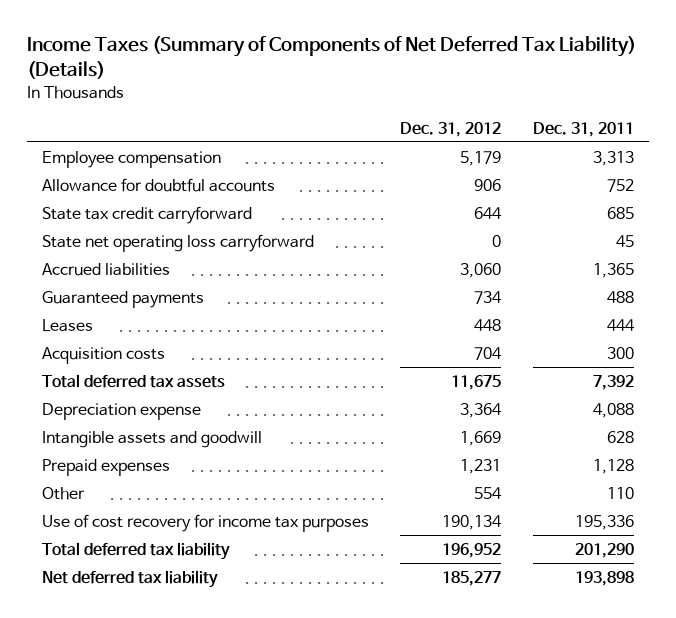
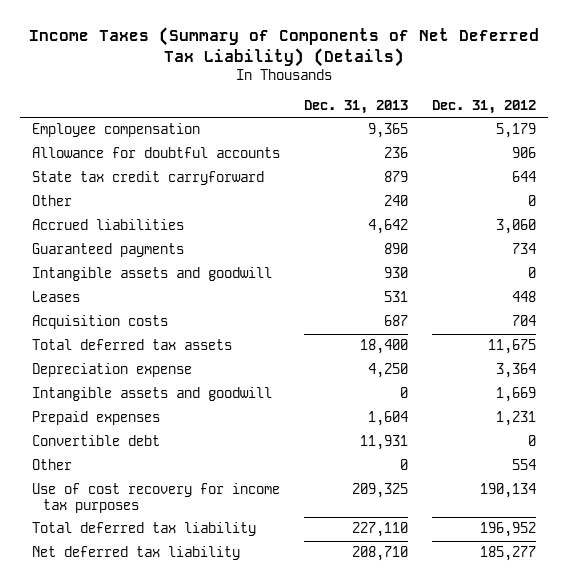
[532,121,634,137] Dec. 31, 2011 -> none
none -> [303,99,408,114] Dec. 31, 2013
[42,233,315,252] State net operating loss carryforward -> none
none -> [31,195,72,207] Other
none -> [31,267,272,282] Intangible assets and goodwill
none -> [31,435,160,447] Convertible debt

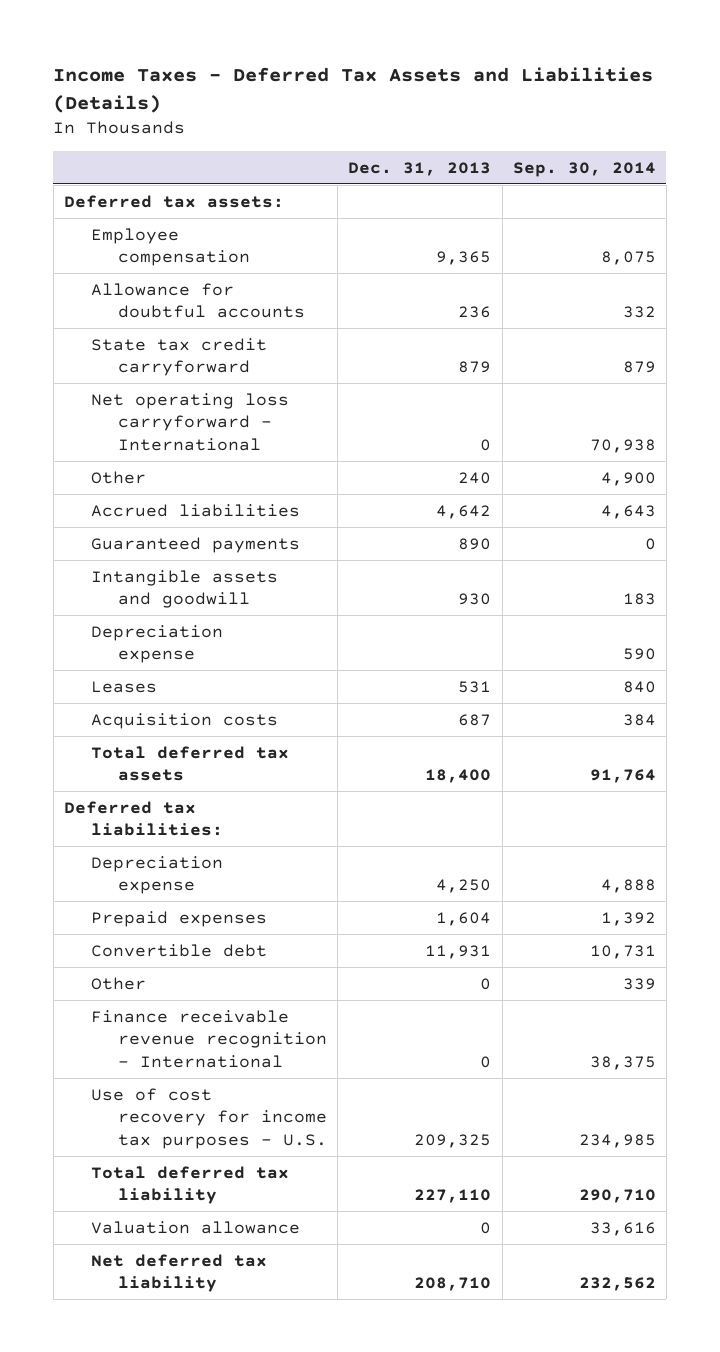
[28,26,539,67] Income Taxes (Summary of Components of Net Deferred Tax Liability) (Details) -> [53,67,654,113] Income Taxes - Deferred Tax Assets and Liabilities (Details)
[431,99,536,114] Dec. 31, 2012 -> none
none -> [512,161,656,177] Sep. 30, 2014
none -> [64,194,285,208] Deferred tax assets:
none -> [91,392,290,451] Net operating loss carryforward - International
none -> [91,624,224,664] Depreciation expense
none -> [64,800,224,837] Deferred tax liabilities:
[31,387,272,402] Intangible assets and goodwill -> none
none -> [91,1009,328,1068] Finance receivable revenue recognition - International
[31,483,280,514] Use of cost recovery for income tax purposes -> [91,1087,328,1149] Use of cost recovery for income tax purposes - U.S.
none -> [91,1220,301,1234] Valuation allowance

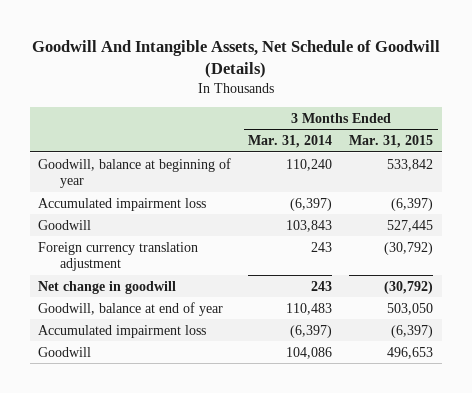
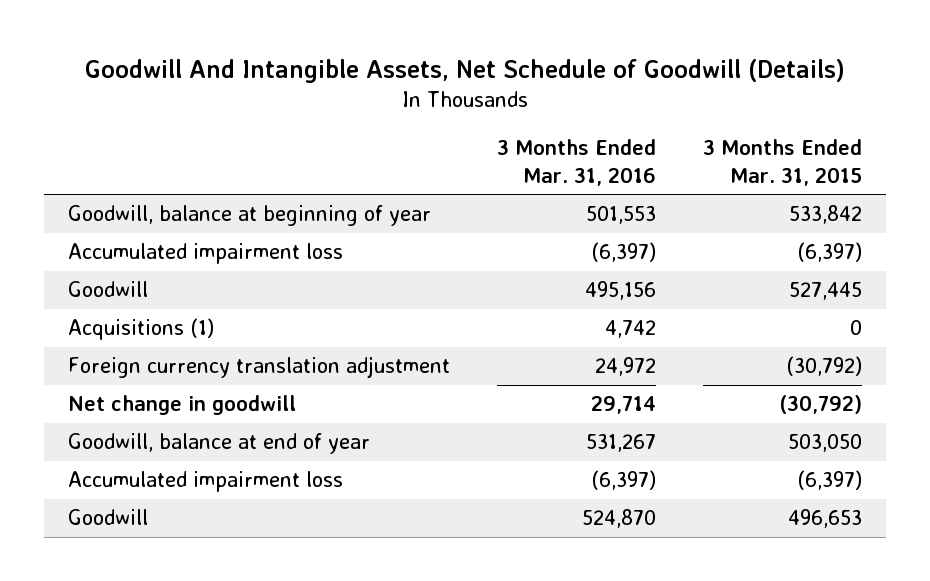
[248,135,333,149] Mar. 31, 2014 -> none
none -> [496,139,656,186] 3 Months Ended Mar. 31, 2016
none -> [67,318,214,341] Acquisitions (1)

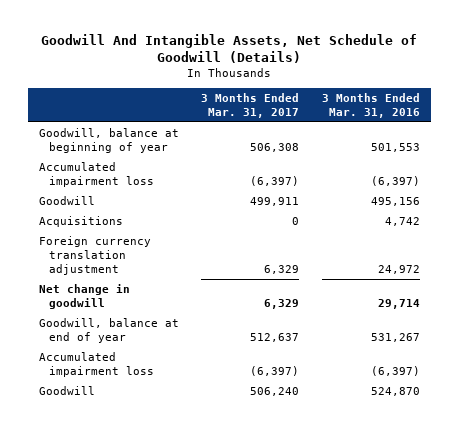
[703,139,863,186] 3 Months Ended Mar. 31, 2015 -> none
none -> [201,92,300,118] 3 Months Ended Mar. 31, 2017
[67,318,214,341] Acquisitions (1) -> [38,215,123,227] Acquisitions

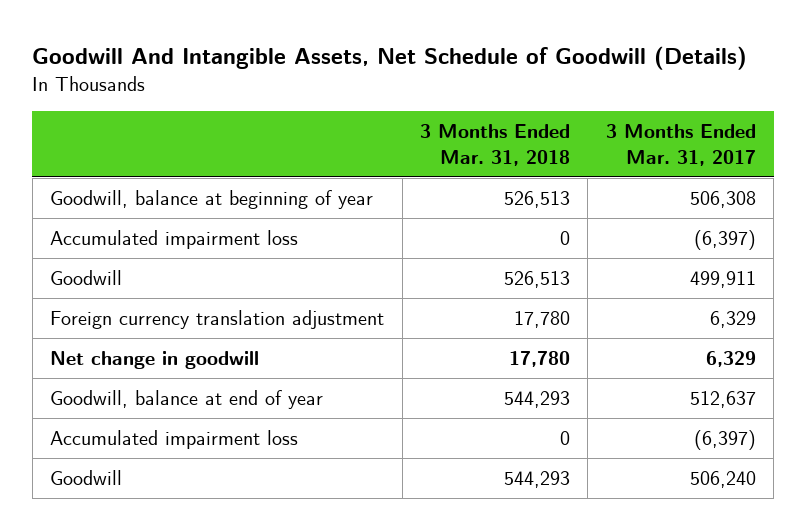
[321,92,420,118] 3 Months Ended Mar. 31, 2016 -> none
none -> [420,124,571,166] 3 Months Ended Mar. 31, 2018
[38,215,123,227] Acquisitions -> none

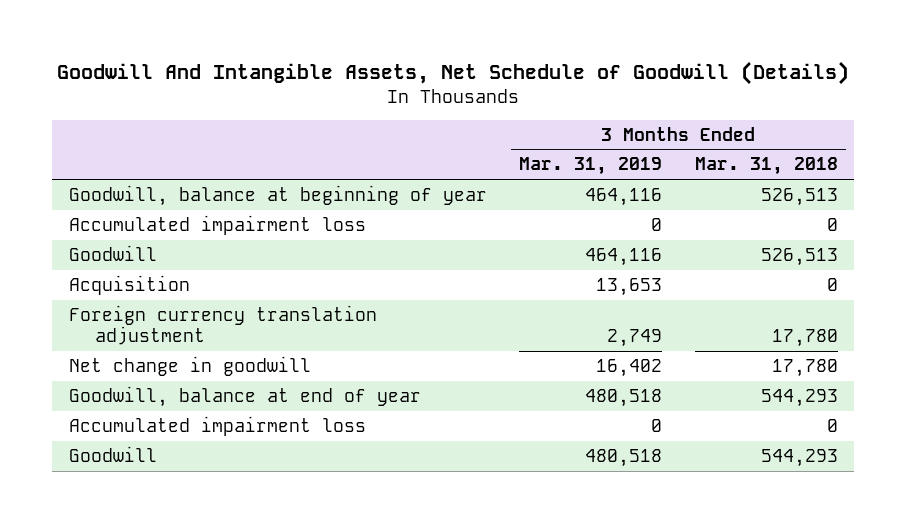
[605,124,756,166] 3 Months Ended Mar. 31, 2017 -> none
none -> [519,157,663,176] Mar. 31, 2019
none -> [68,274,190,295] Acquisition

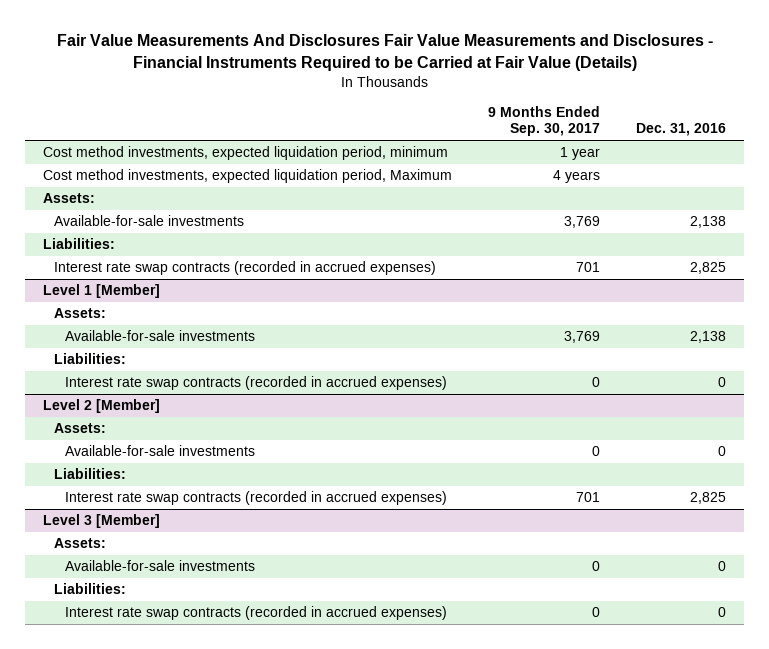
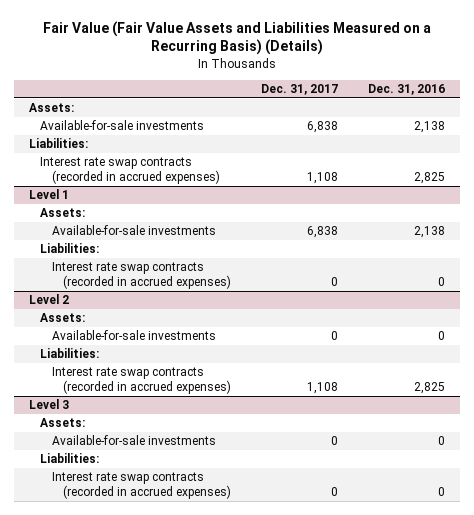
[56,34,713,71] Fair Value Measurements And Disclosures Fair Value Measurements and Disclosures - Financial Instruments Required to be Carried at Fair Value (Details) -> [42,20,431,56] Fair Value (Fair Value Assets and Liabilities Measured on a Recurring Basis) (Details)
[488,105,601,137] 9 Months Ended Sep. 30, 2017 -> none
none -> [260,83,338,95] Dec. 31, 2017
[42,146,448,161] Cost method investments, expected liquidation period, minimum -> none
[42,169,452,184] Cost method investments, expected liquidation period, Maximum -> none
[42,284,160,299] Level 1 [Member] -> [28,189,69,200] Level 1
[42,399,160,414] Level 2 [Member] -> [28,294,69,305] Level 2
[42,514,160,529] Level 3 [Member] -> [28,399,69,410] Level 3

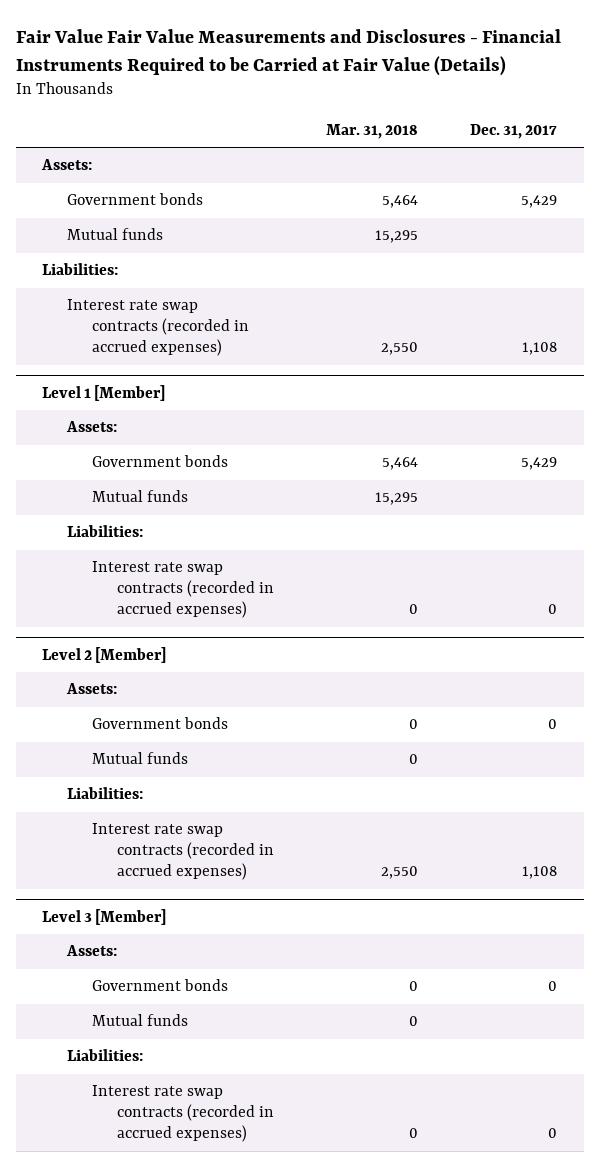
[42,20,431,56] Fair Value (Fair Value Assets and Liabilities Measured on a Recurring Basis) (Details) -> [15,29,561,76] Fair Value Fair Value Measurements and Disclosures - Financial Instruments Required to be Carried at Fair Value (Details)
[367,83,445,95] Dec. 31, 2016 -> none
none -> [326,123,419,139] Mar. 31, 2018
[40,120,205,131] Available-for-sale investments -> none
none -> [66,193,203,206] Government bonds
none -> [66,228,163,241] Mutual funds
[28,189,69,200] Level 1 -> [41,384,165,401] Level 1 [Member]
[51,225,216,236] Available-for-sale investments -> none
none -> [92,455,229,468] Government bonds
none -> [92,490,189,503] Mutual funds
[28,294,69,305] Level 2 -> [41,646,166,663] Level 2 [Member]
[51,330,216,341] Available-for-sale investments -> [92,717,229,730] Government bonds
none -> [92,752,189,765] Mutual funds
[28,399,69,410] Level 3 -> [41,908,166,925] Level 3 [Member]
[51,435,216,446] Available-for-sale investments -> [92,979,229,992] Government bonds
none -> [92,1014,189,1027] Mutual funds

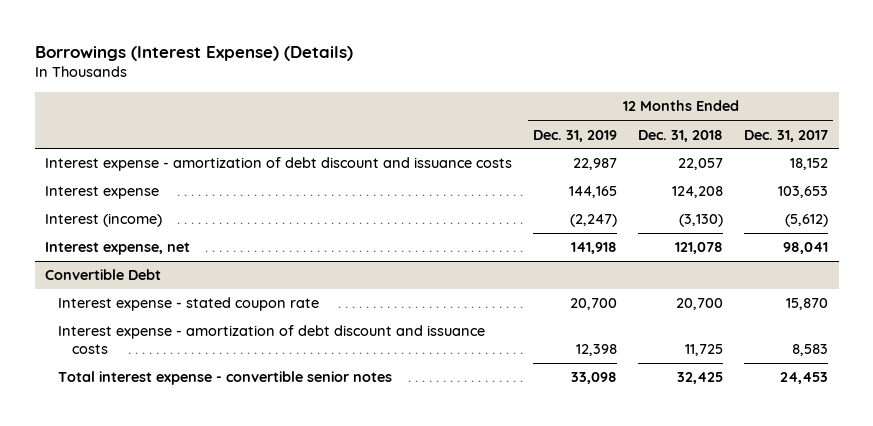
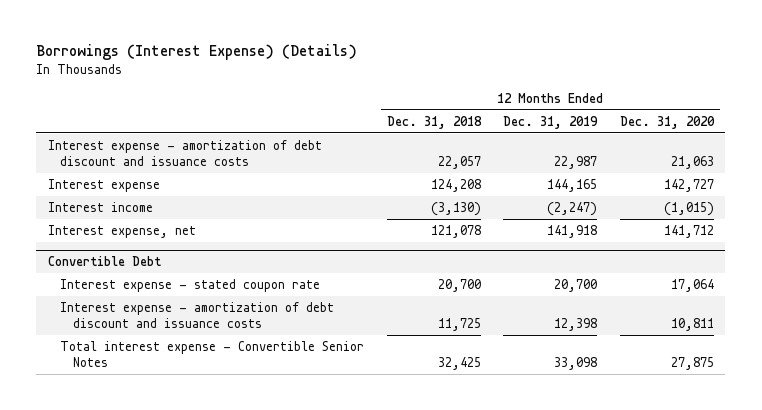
[744,129,829,142] Dec. 31, 2017 -> none
none -> [620,115,716,129] Dec. 31, 2020
[45,213,163,228] Interest (income) -> [47,201,153,212] Interest income
[58,371,393,386] Total interest expense - convertible senior notes -> [60,340,365,368] Total interest expense - Convertible Senior Notes

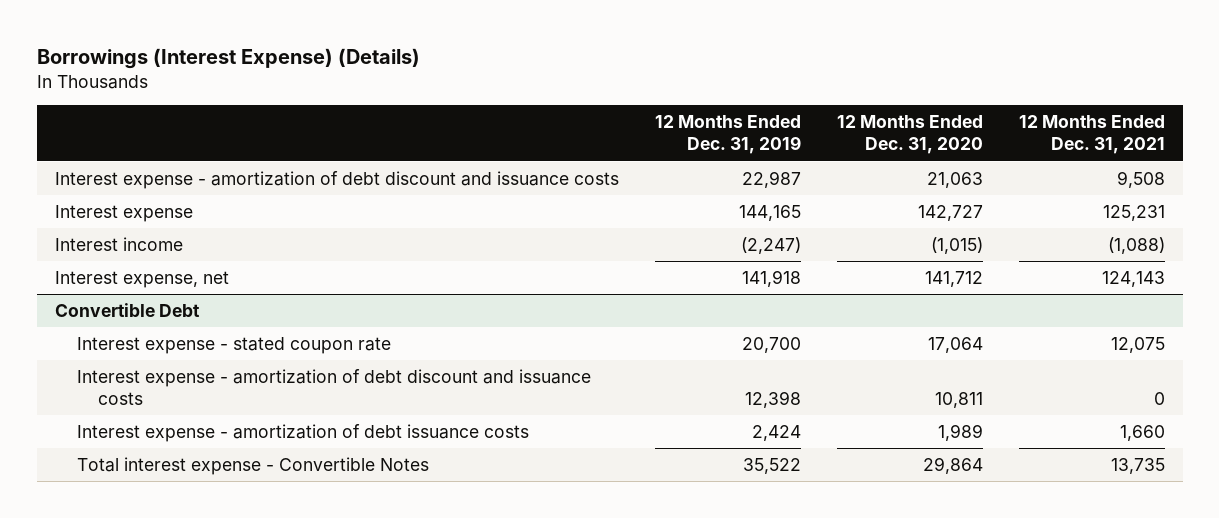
[386,115,482,129] Dec. 31, 2018 -> none
none -> [1018,115,1165,155] 12 Months Ended Dec. 31, 2021
none -> [76,424,529,443] Interest expense - amortization of debt issuance costs
[60,340,365,368] Total interest expense - Convertible Senior Notes -> [76,457,429,476] Total interest expense - Convertible Notes
[554,357,598,371] 33,098 -> [742,458,801,475] 35,522
[671,357,715,371] 27,875 -> [922,457,983,475] 29,864

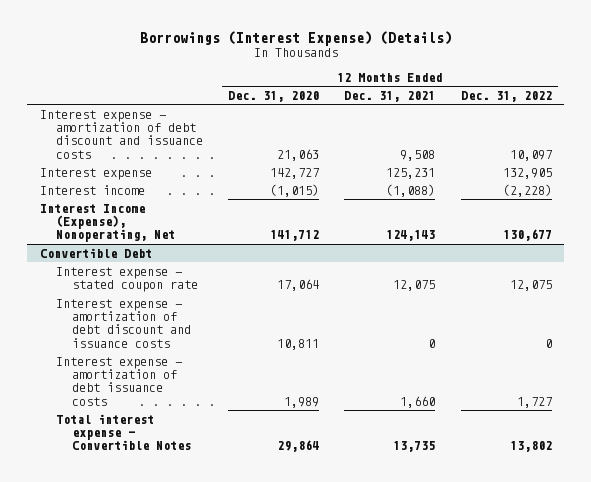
[654,115,801,155] 12 Months Ended Dec. 31, 2019 -> none
none -> [460,91,552,103] Dec. 31, 2022
[54,271,229,289] Interest expense, net -> [39,203,175,243] Interest Income (Expense), Nonoperating, Net

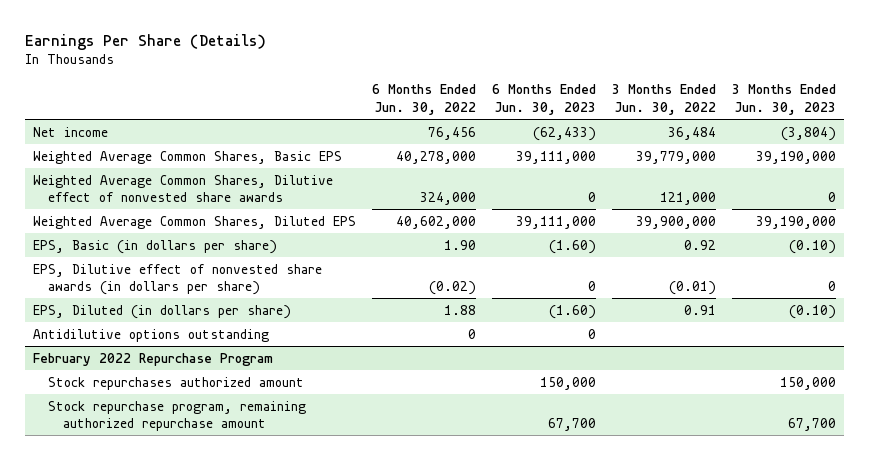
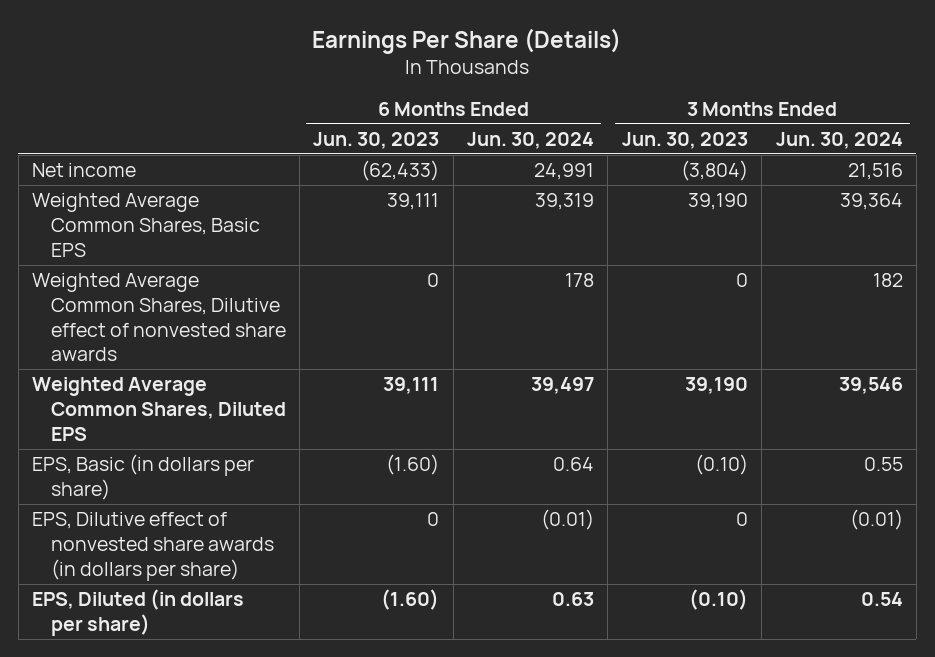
[372,84,477,115] 6 Months Ended Jun. 30, 2022 -> none
[612,84,717,115] 3 Months Ended Jun. 30, 2022 -> none
none -> [467,131,595,149] Jun. 30, 2024
none -> [775,131,903,149] Jun. 30, 2024
[516,150,597,164] 39,111,000 -> [387,193,440,211] 39,111
[756,150,837,164] 39,190,000 -> [687,193,748,211] 39,190
[516,215,597,229] 39,111,000 -> [383,377,440,395] 39,111
[756,215,837,229] 39,190,000 -> [684,377,748,395] 39,190
[33,328,270,342] Antidilutive options outstanding -> none
[33,352,274,366] February 2022 Repurchase Program -> none
[47,376,304,390] Stock repurchases authorized amount -> none
[47,400,306,432] Stock repurchase program, remaining authorized repurchase amount -> none

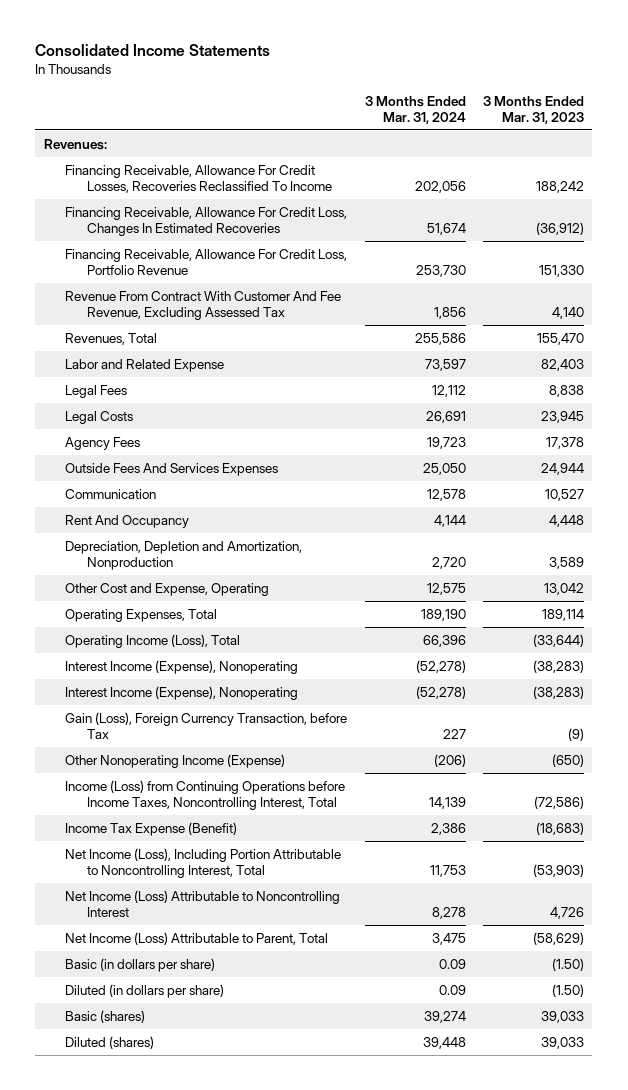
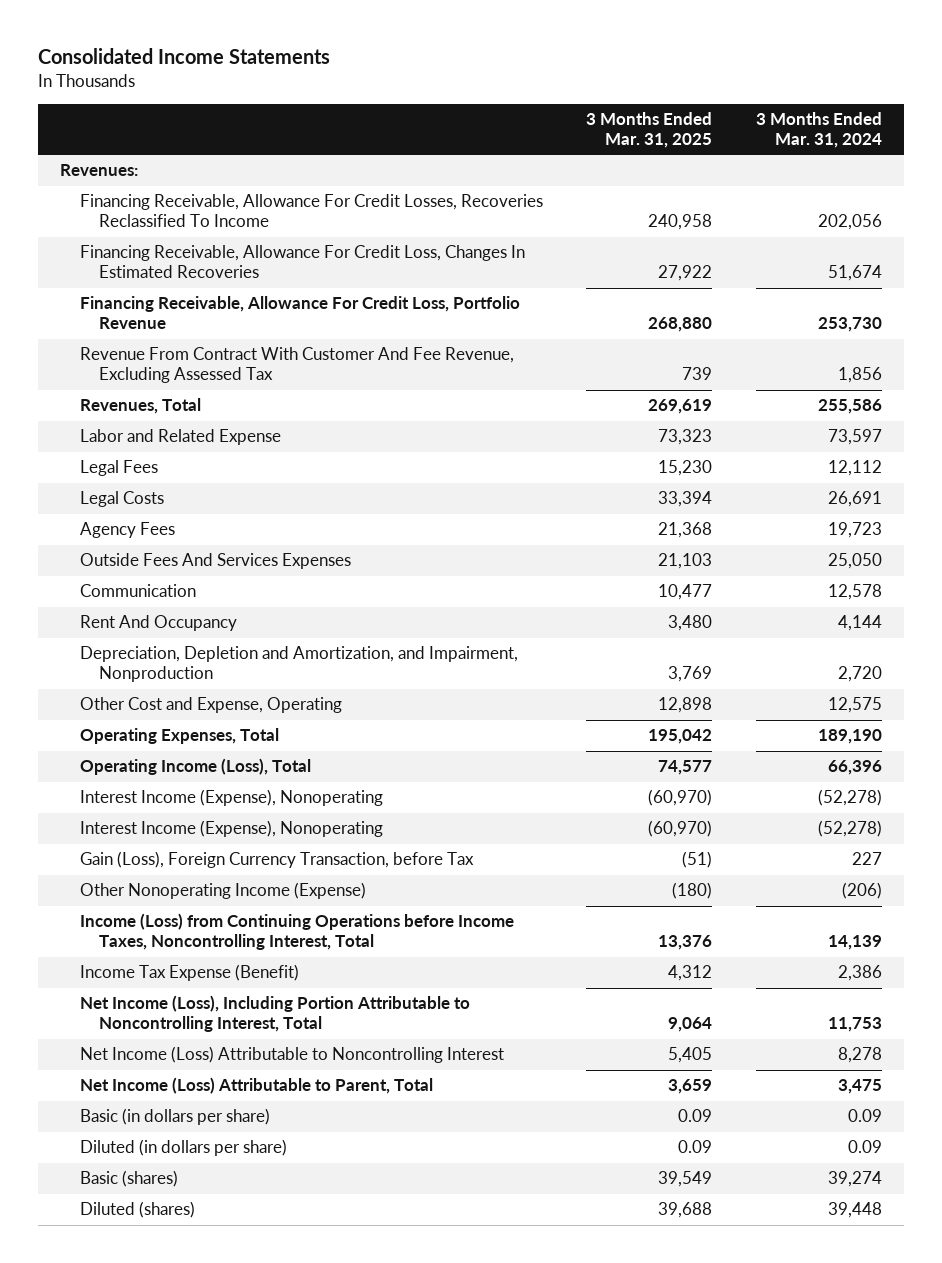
[482,95,584,124] 3 Months Ended Mar. 31, 2023 -> none
none -> [586,112,713,148] 3 Months Ended Mar. 31, 2025
[65,540,303,570] Depreciation, Depletion and Amortization, Nonproduction -> [79,646,518,683] Depreciation, Depletion and Amortization, and Impairment, Nonproduction

